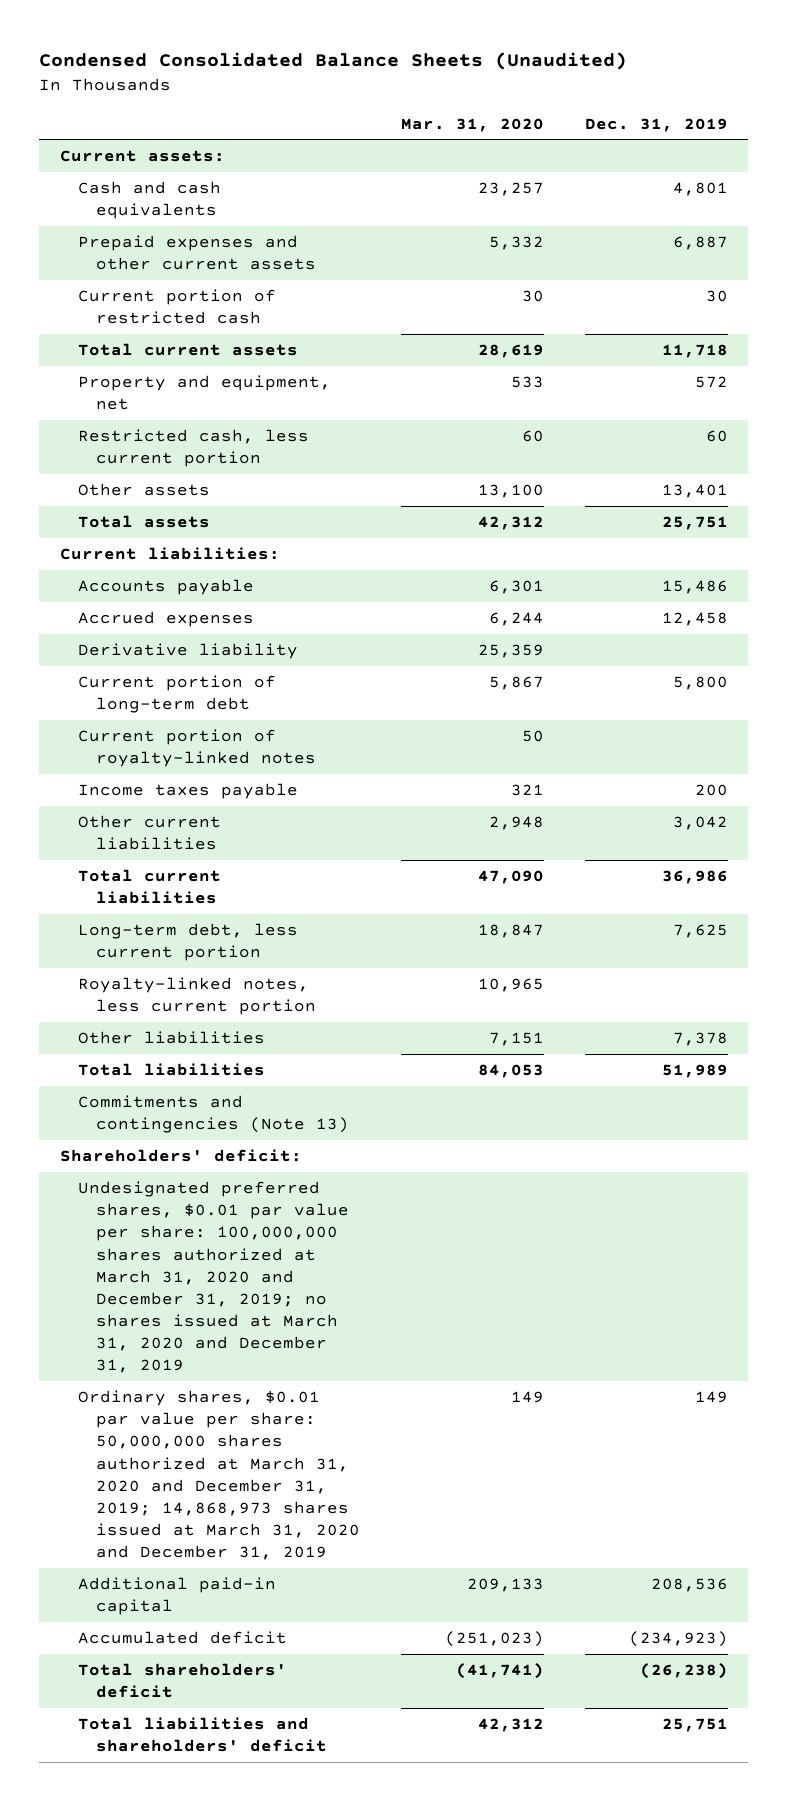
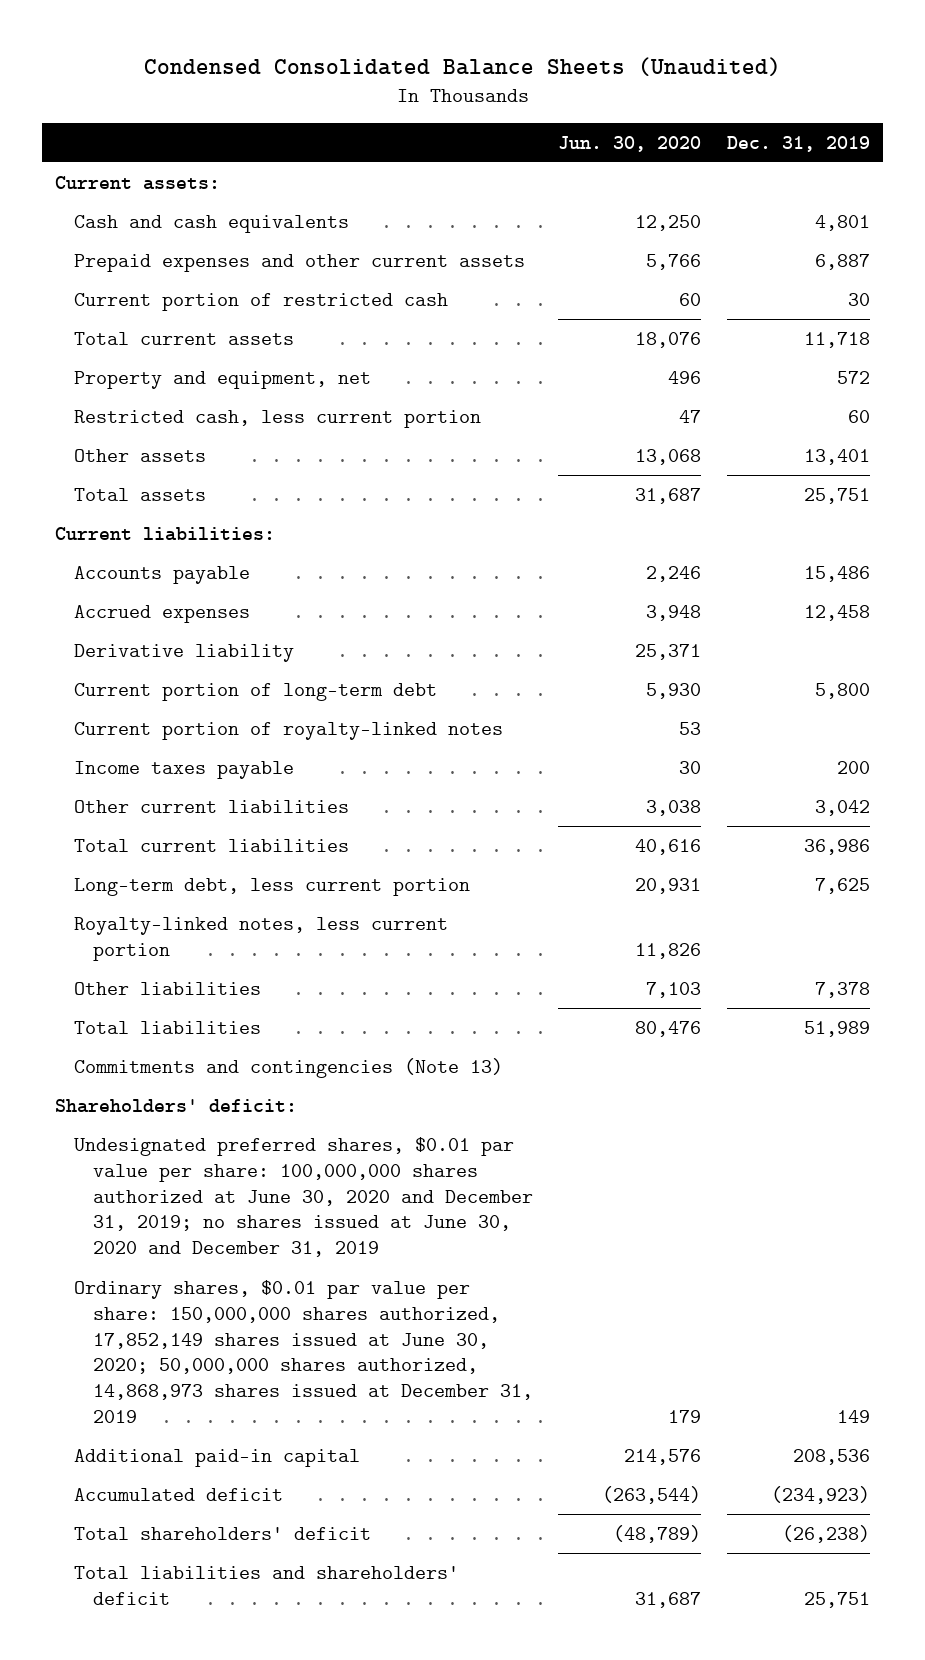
[400,117,544,132] Mar. 31, 2020 -> none
none -> [558,135,702,152] Jun. 30, 2020
[77,1181,349,1374] Undesignated preferred shares, $0.01 par value per share: 100,000,000 shares authorized at March 31, 2020 and December 31, 2019; no shares issued at March 31, 2020 and December 31, 2019 -> [73,1136,533,1258] Undesignated preferred shares, $0.01 par value per share: 100,000,000 shares authorized at June 30, 2020 and December 31, 2019; no shares issued at June 30, 2020 and December 31, 2019
[77,1390,360,1561] Ordinary shares, $0.01 par value per share: 50,000,000 shares authorized at March 31, 2020 and December 31, 2019; 14,868,973 shares issued at March 31, 2020 and December 31, 2019 -> [73,1279,533,1424] Ordinary shares, $0.01 par value per share: 150,000,000 shares authorized, 17,852,149 shares issued at June 30, 2020; 50,000,000 shares authorized, 14,868,973 shares issued at December 31, 2019

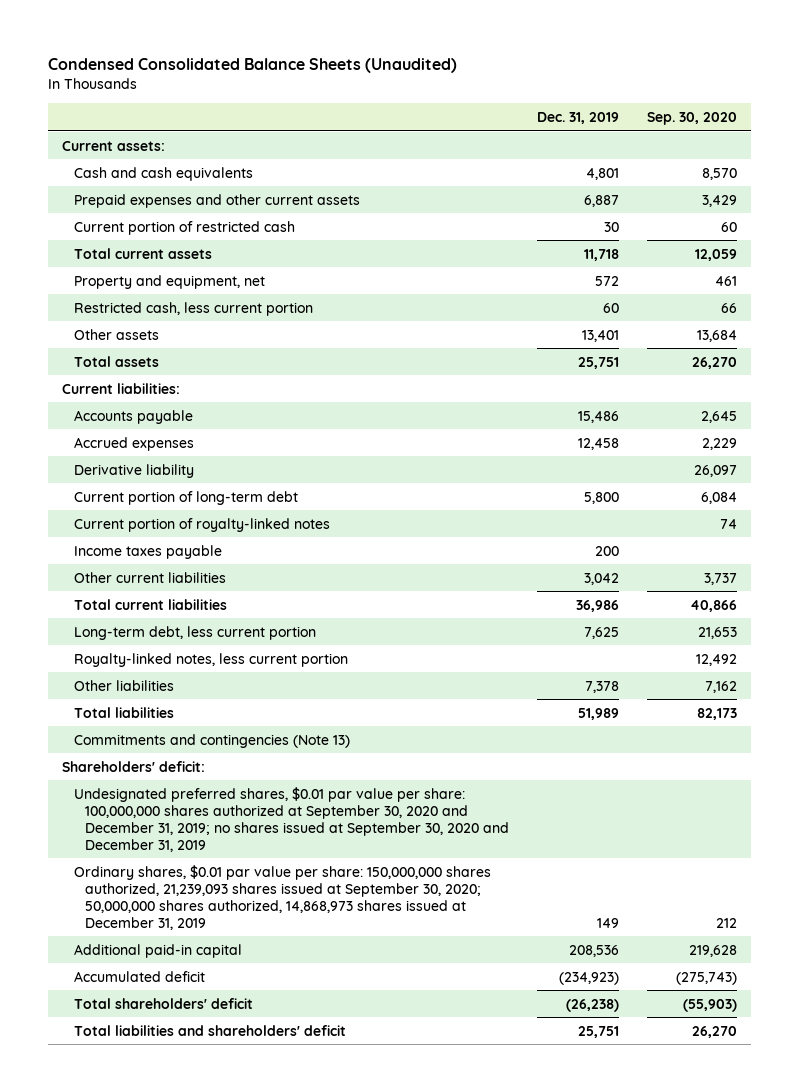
[558,135,702,152] Jun. 30, 2020 -> none
none -> [646,111,737,125] Sep. 30, 2020
[73,1136,533,1258] Undesignated preferred shares, $0.01 par value per share: 100,000,000 shares authorized at June 30, 2020 and December 31, 2019; no shares issued at June 30, 2020 and December 31, 2019 -> [73,786,510,852] Undesignated preferred shares, $0.01 par value per share: 100,000,000 shares authorized at September 30, 2020 and December 31, 2019; no shares issued at September 30, 2020 and December 31, 2019
[73,1279,533,1424] Ordinary shares, $0.01 par value per share: 150,000,000 shares authorized, 17,852,149 shares issued at June 30, 2020; 50,000,000 shares authorized, 14,868,973 shares issued at December 31, 2019 -> [73,864,491,930] Ordinary shares, $0.01 par value per share: 150,000,000 shares authorized, 21,239,093 shares issued at September 30, 2020; 50,000,000 shares authorized, 14,868,973 shares issued at December 31, 2019

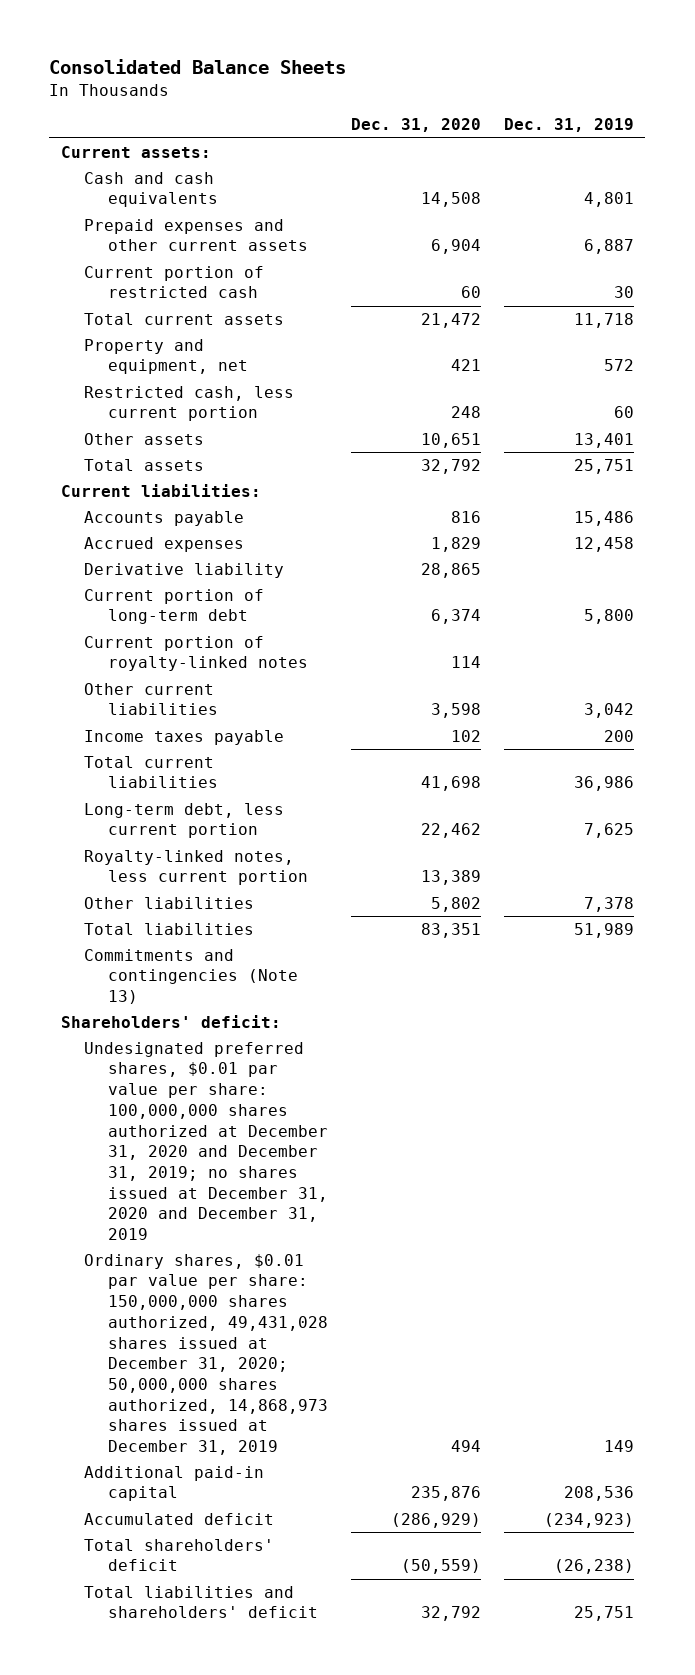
[48,58,458,74] Condensed Consolidated Balance Sheets (Unaudited) -> [49,59,347,75] Consolidated Balance Sheets
[646,111,737,125] Sep. 30, 2020 -> none
none -> [351,118,482,133] Dec. 31, 2020
[73,544,222,559] Income taxes payable -> [84,729,285,745] Income taxes payable
[73,786,510,852] Undesignated preferred shares, $0.01 par value per share: 100,000,000 shares authorized at September 30, 2020 and December 31, 2019; no shares issued at September 30, 2020 and December 31, 2019 -> [84,1041,329,1240] Undesignated preferred shares, $0.01 par value per share: 100,000,000 shares authorized at December 31, 2020 and December 31, 2019; no shares issued at December 31, 2020 and December 31, 2019
[73,864,491,930] Ordinary shares, $0.01 par value per share: 150,000,000 shares authorized, 21,239,093 shares issued at September 30, 2020; 50,000,000 shares authorized, 14,868,973 shares issued at December 31, 2019 -> [84,1253,329,1455] Ordinary shares, $0.01 par value per share: 150,000,000 shares authorized, 49,431,028 shares issued at December 31, 2020; 50,000,000 shares authorized, 14,868,973 shares issued at December 31, 2019

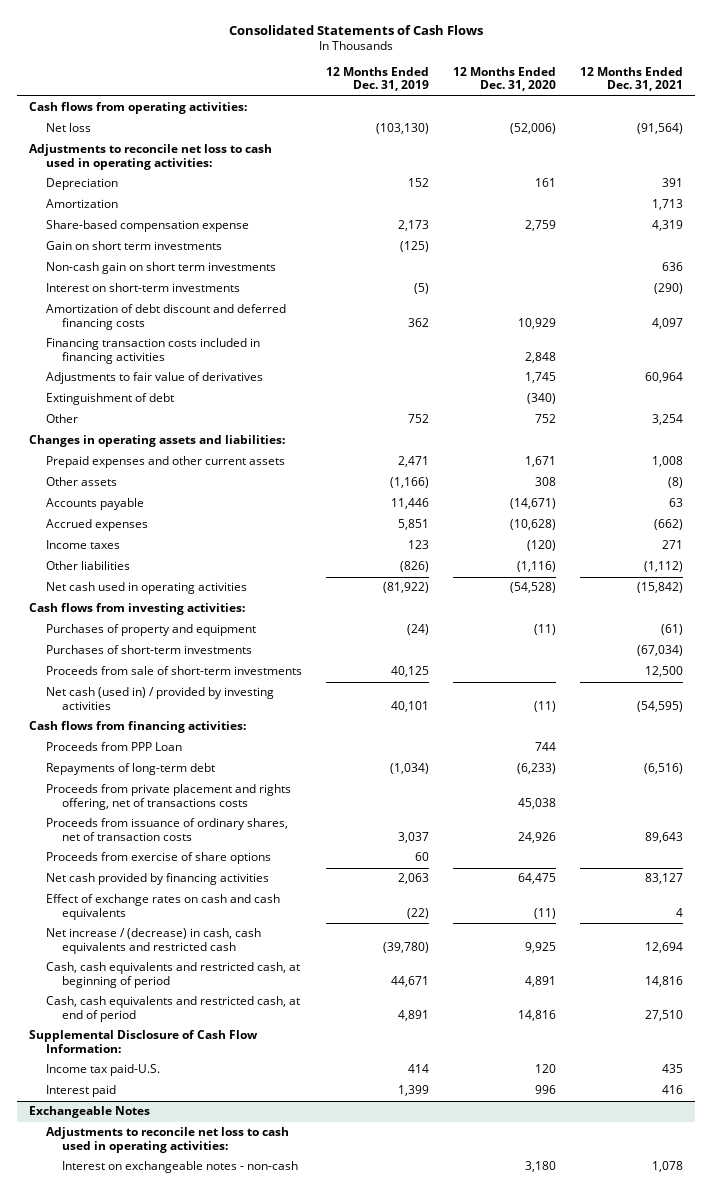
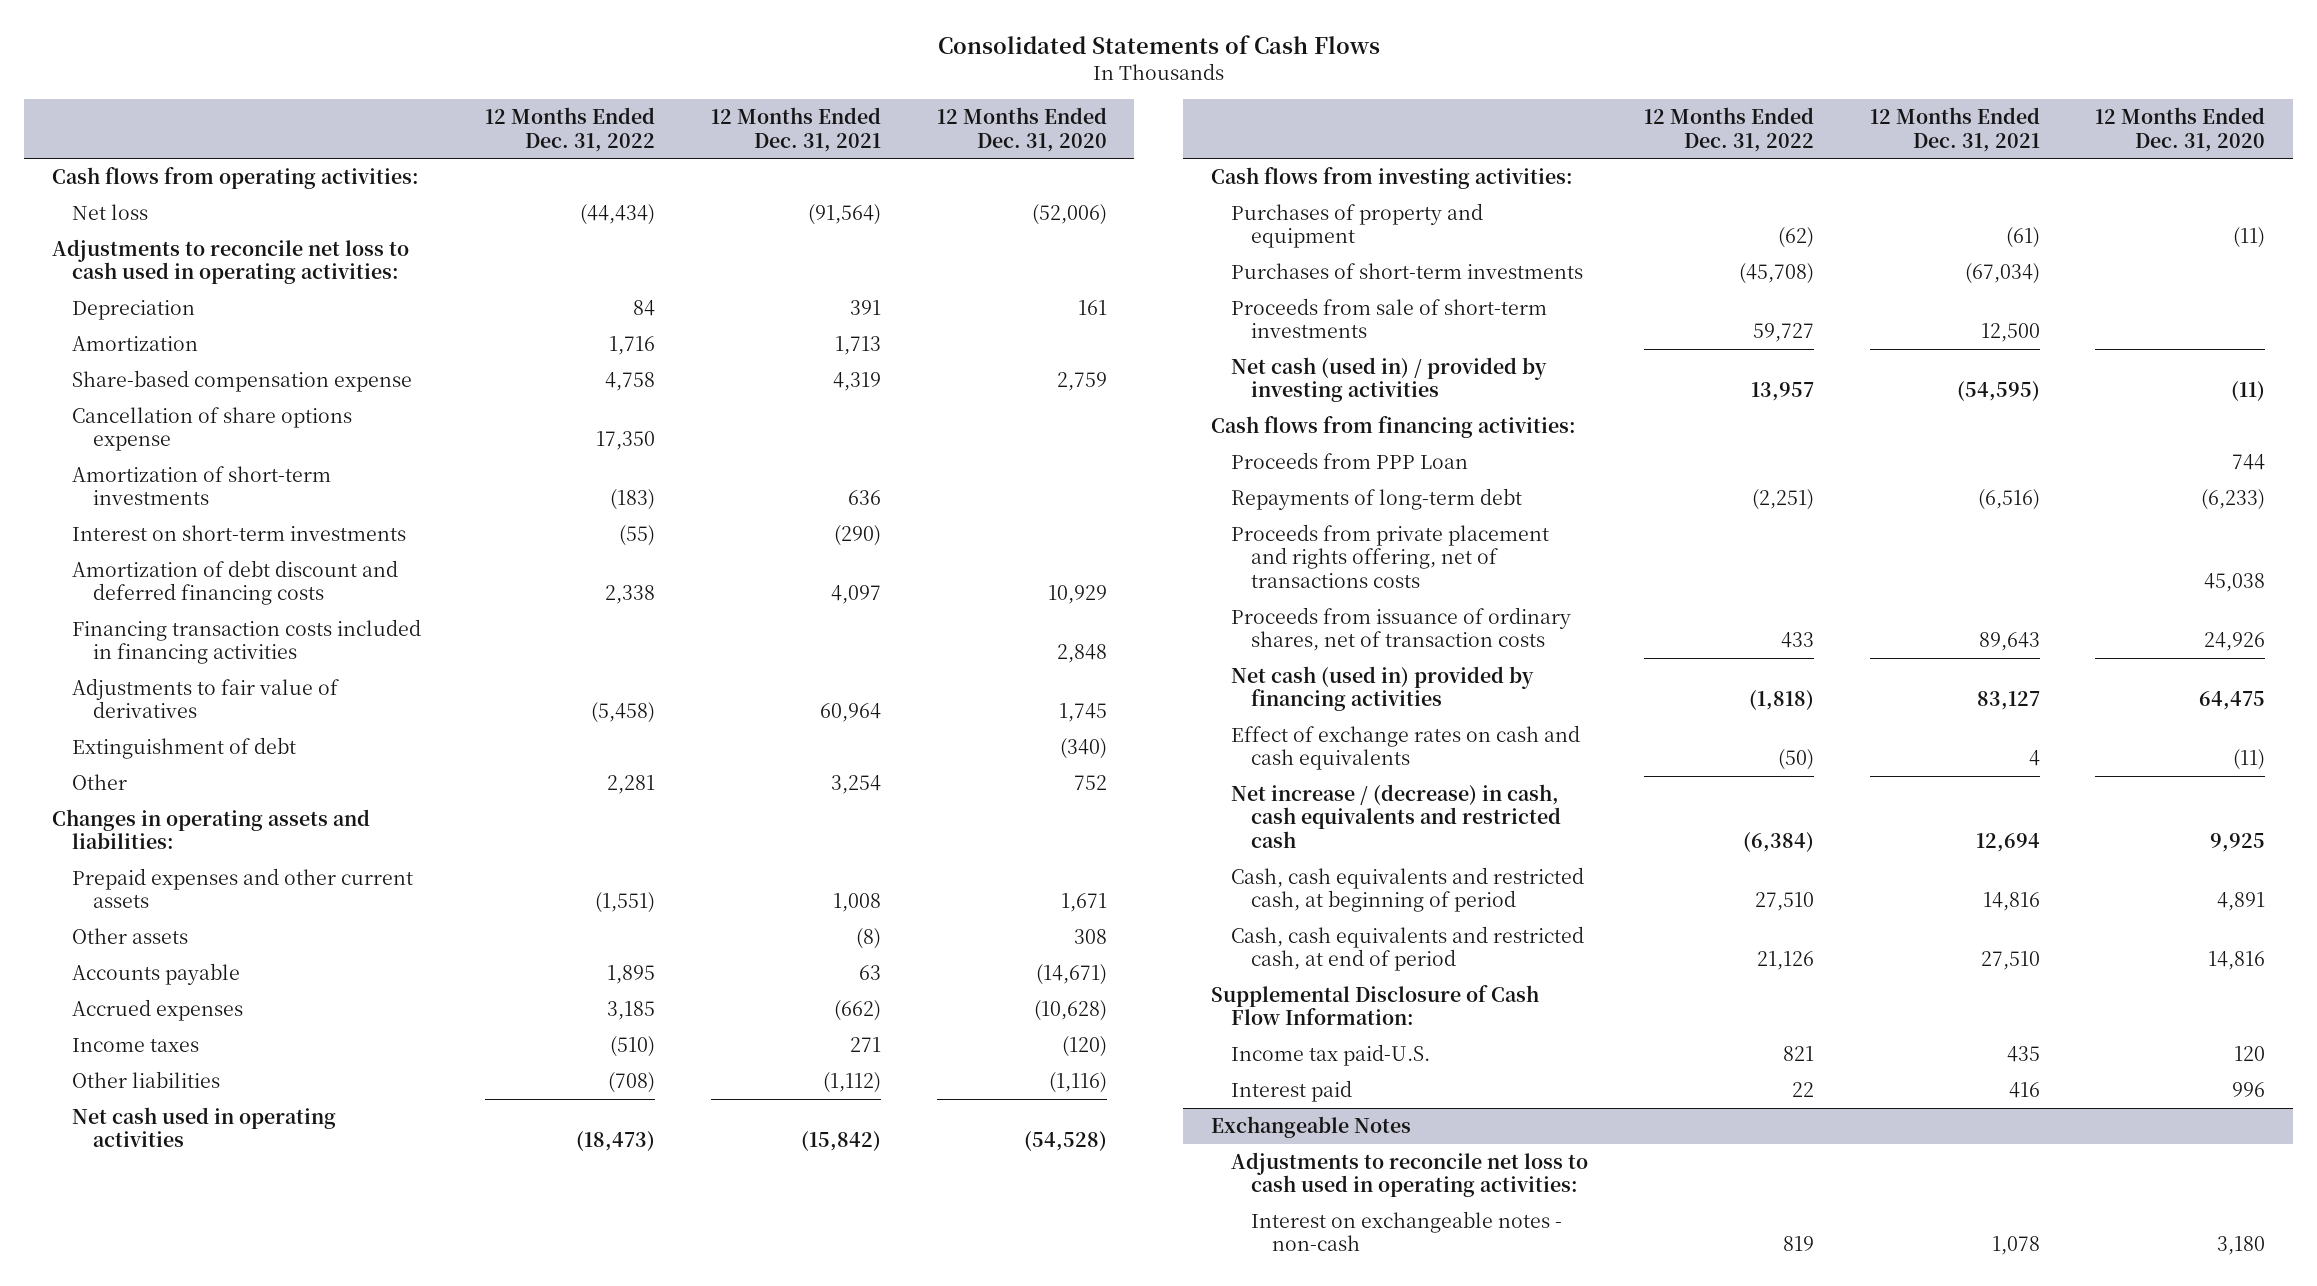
[325,66,429,92] 12 Months Ended Dec. 31, 2019 -> none
none -> [484,107,655,152] 12 Months Ended Dec. 31, 2022
[45,241,222,251] Gain on short term investments -> none
none -> [72,406,353,452] Cancellation of share options expense
[45,262,276,275] Non-cash gain on short term investments -> [72,465,332,506] Amortization of short-term investments
[45,852,271,865] Proceeds from exercise of share options -> none
[45,873,269,886] Net cash provided by financing activities -> [1231,665,1535,712] Net cash (used in) provided by financing activities

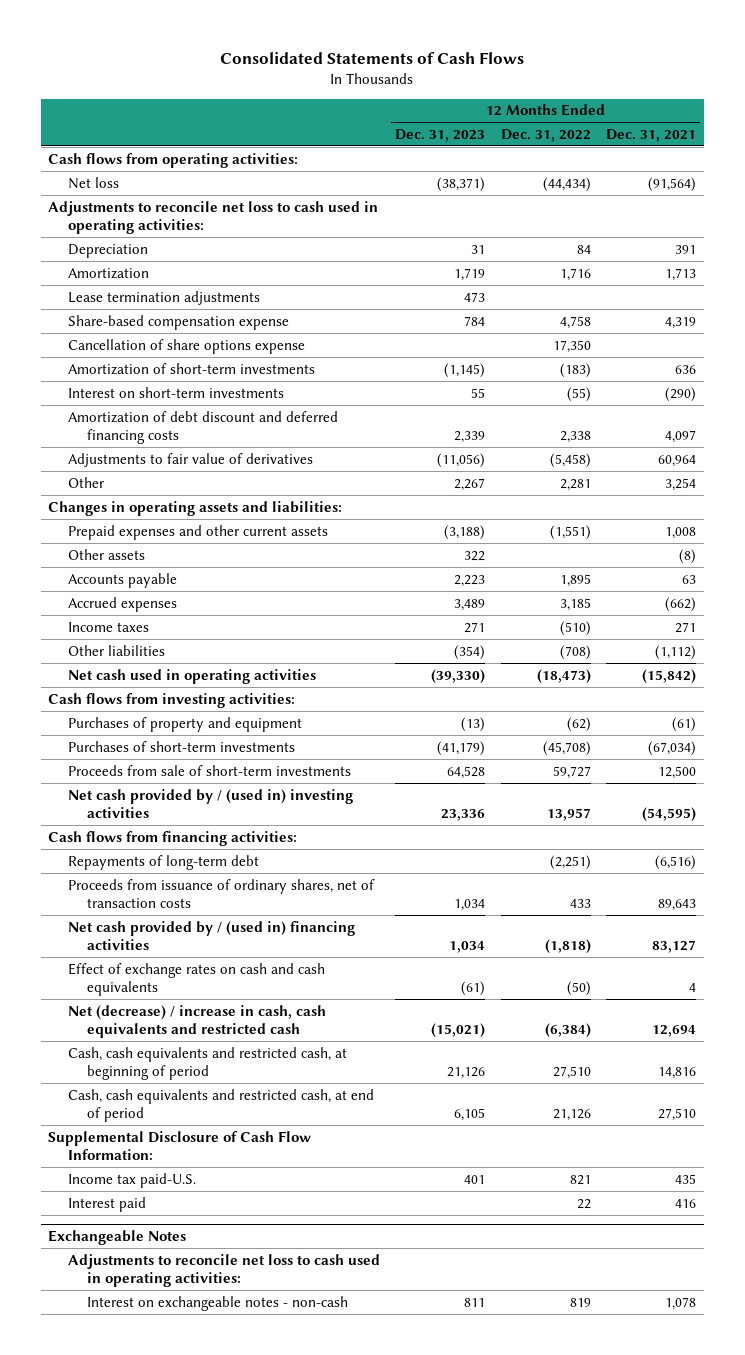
[936,107,1107,152] 12 Months Ended Dec. 31, 2020 -> none
none -> [395,128,486,142] Dec. 31, 2023
none -> [67,290,260,305] Lease termination adjustments
[72,618,422,665] Financing transaction costs included in financing activities -> none
[72,736,297,759] Extinguishment of debt -> none
[1231,356,1548,403] Net cash (used in) / provided by investing activities -> [67,788,353,818] Net cash provided by / (used in) investing activities
[1231,451,1469,469] Proceeds from PPP Loan -> none
[1231,523,1550,588] Proceeds from private placement and rights offering, net of transactions costs -> none
[1231,665,1535,712] Net cash (used in) provided by financing activities -> [67,920,355,950] Net cash provided by / (used in) financing activities
[1231,783,1562,848] Net increase / (decrease) in cash, cash equivalents and restricted cash -> [67,1004,326,1038] Net (decrease) / increase in cash, cash equivalents and restricted cash

